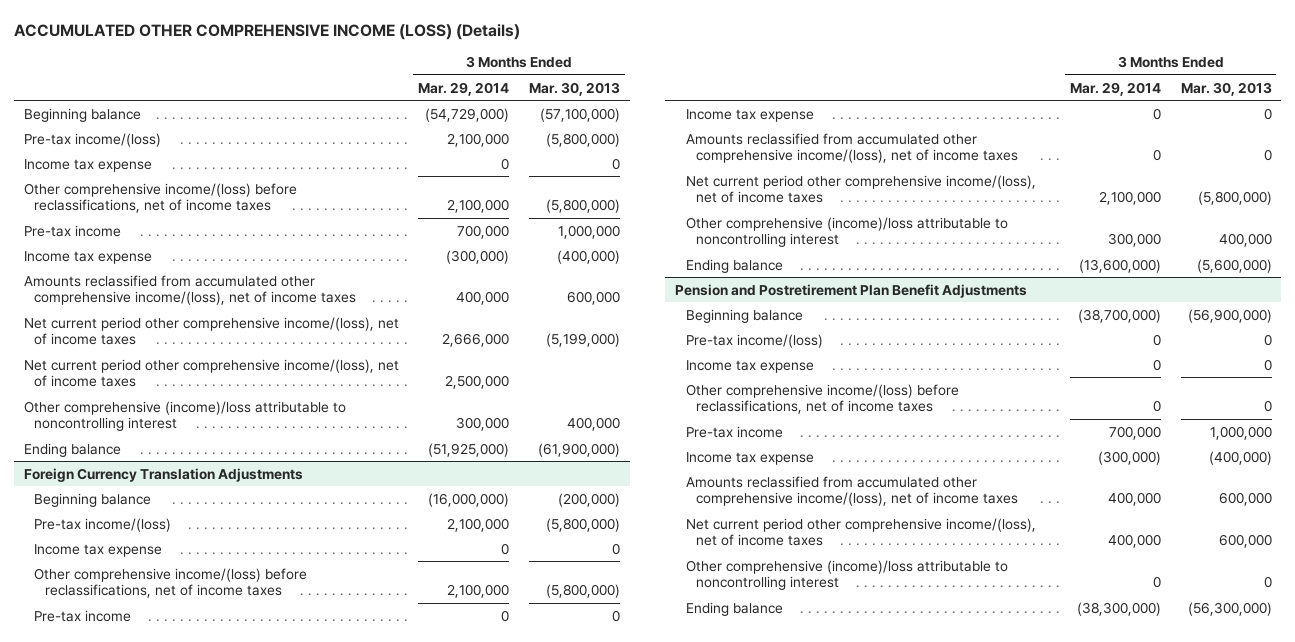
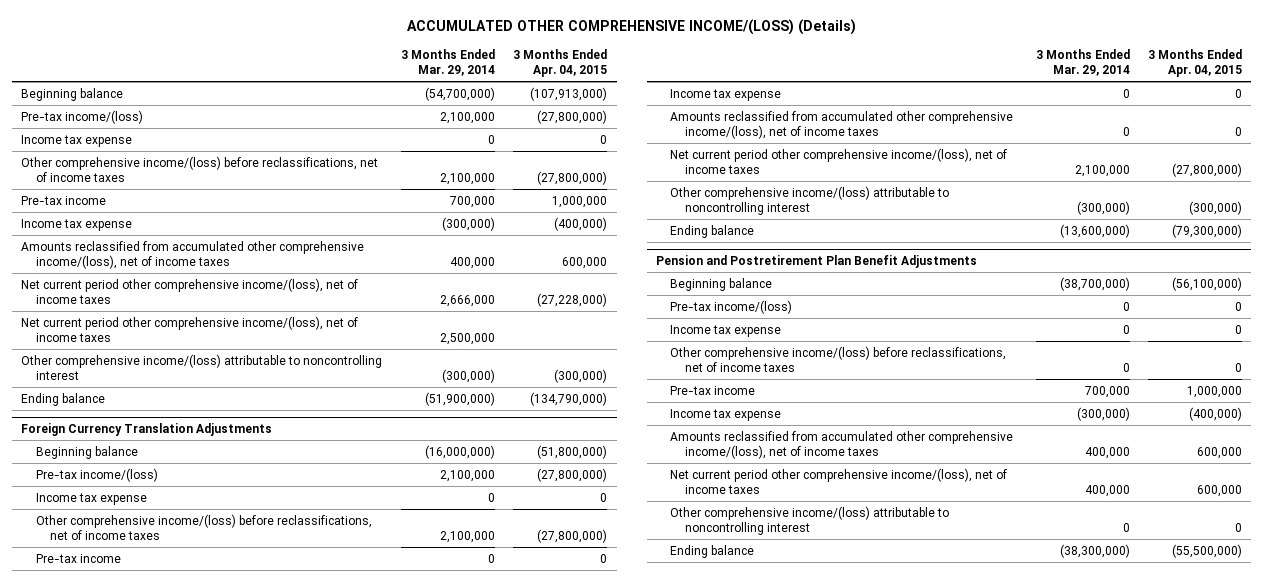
[13,23,520,40] ACCUMULATED OTHER COMPREHENSIVE INCOME (LOSS) (Details) -> [406,19,856,36] ACCUMULATED OTHER COMPREHENSIVE INCOME/(LOSS) (Details)
[529,81,621,96] Mar. 30, 2013 -> none
none -> [513,48,608,78] 3 Months Ended Apr. 04, 2015
[425,107,510,122] (54,729,000) -> [424,86,495,101] (54,700,000)
[23,400,346,431] Other comprehensive (income)/loss attributable to noncontrolling interest -> [21,353,383,380] Other comprehensive income/(loss) attributable to noncontrolling interest
[456,416,510,431] 300,000 -> [441,368,495,383] (300,000)
[428,442,510,457] (51,925,000) -> [424,391,495,406] (51,900,000)
[685,216,1008,247] Other comprehensive (income)/loss attributable to noncontrolling interest -> [670,185,950,215] Other comprehensive income/(loss) attributable to noncontrolling interest
[1107,232,1161,247] 300,000 -> [1076,200,1130,215] (300,000)
[685,559,1008,590] Other comprehensive (income)/loss attributable to noncontrolling interest -> [670,505,950,535] Other comprehensive income/(loss) attributable to noncontrolling interest

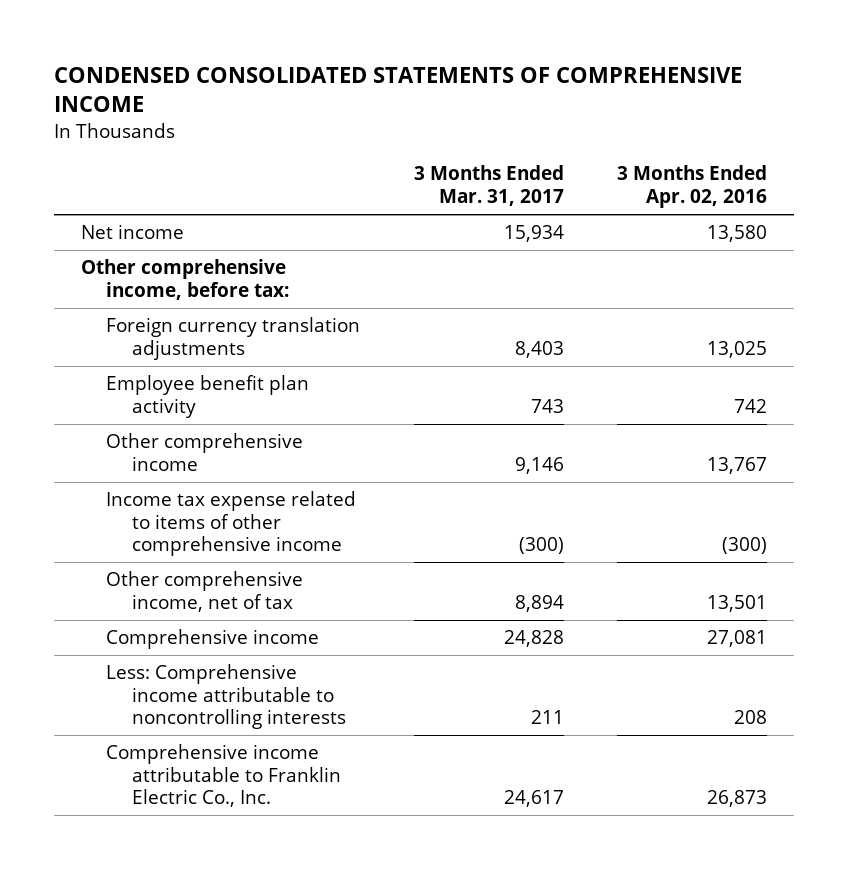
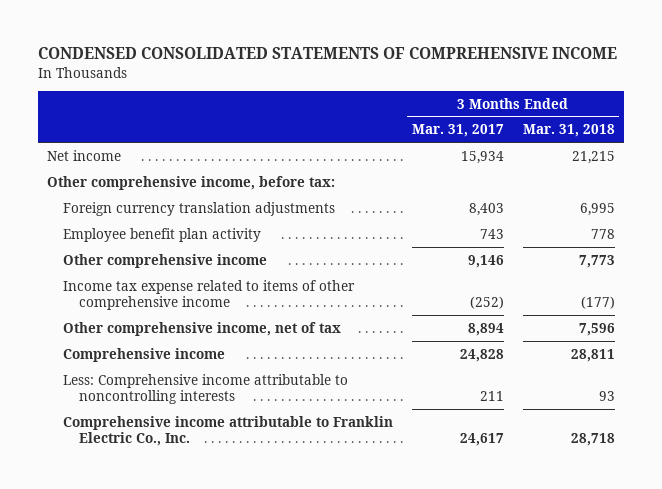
[617,165,768,209] 3 Months Ended Apr. 02, 2016 -> none
none -> [522,124,615,138] Mar. 31, 2018
[518,537,564,555] (300) -> [469,295,504,309] (252)

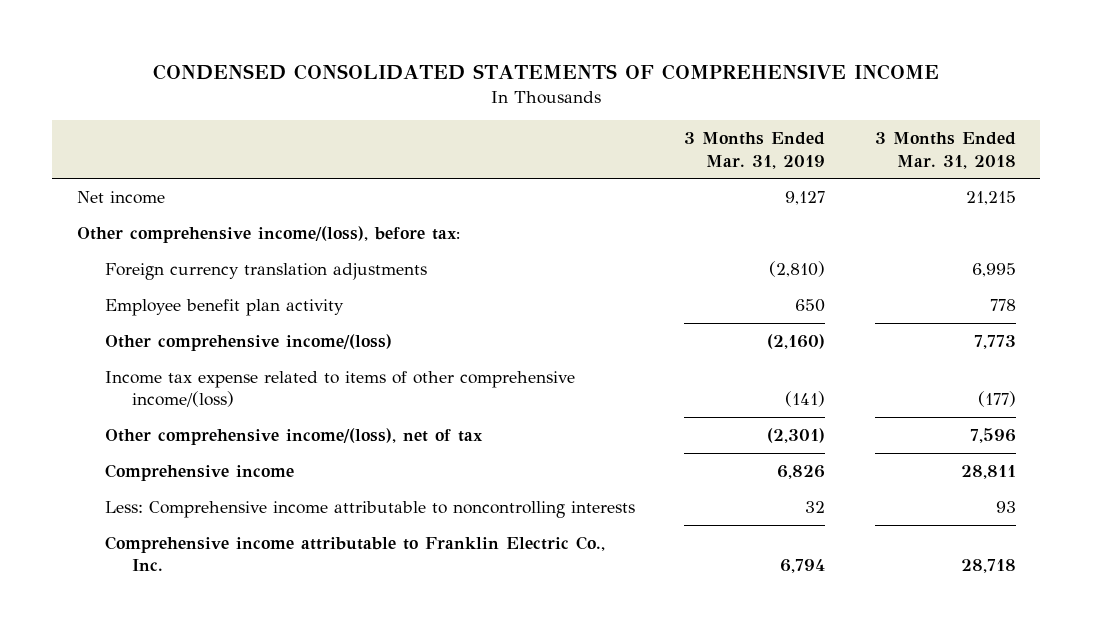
[411,124,504,138] Mar. 31, 2017 -> none
none -> [684,131,826,169] 3 Months Ended Mar. 31, 2019
[47,175,336,190] Other comprehensive income, before tax: -> [76,225,460,243] Other comprehensive income/(loss), before tax:
[63,253,268,268] Other comprehensive income -> [104,333,392,351] Other comprehensive income/(loss)
[63,279,356,310] Income tax expense related to items of other comprehensive income -> [104,370,575,408] Income tax expense related to items of other comprehensive income/(loss)
[63,321,342,336] Other comprehensive income, net of tax -> [104,427,483,445] Other comprehensive income/(loss), net of tax

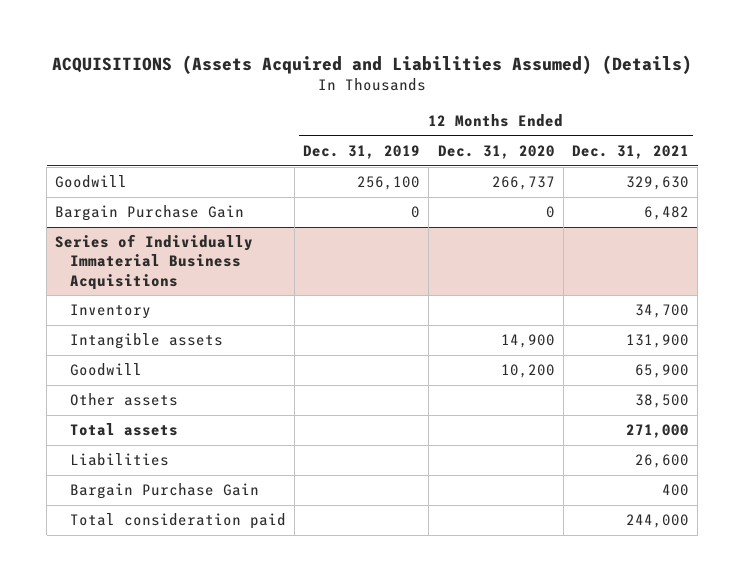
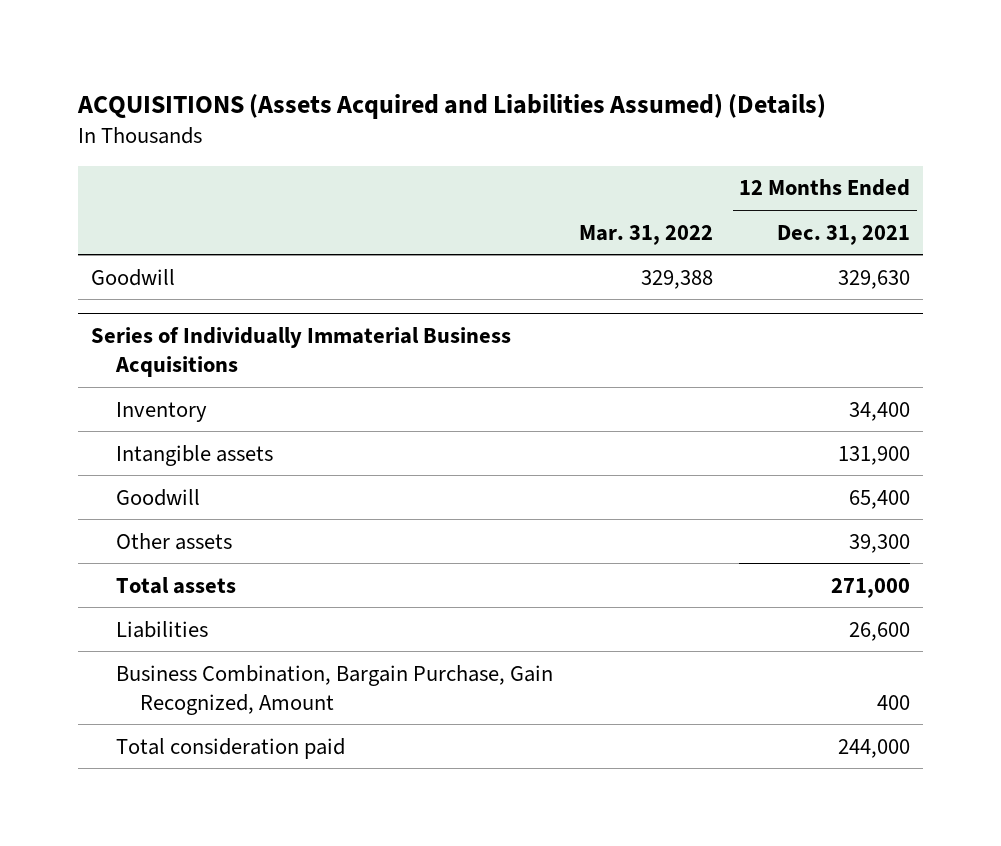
[303,144,421,159] Dec. 31, 2019 -> none
[437,144,555,159] Dec. 31, 2020 -> none
none -> [578,224,713,245] Mar. 31, 2022
[55,205,245,222] Bargain Purchase Gain -> none
[634,304,689,319] 34,700 -> [849,401,911,421] 34,400
[634,364,689,379] 65,900 -> [849,489,911,509] 65,400
[634,394,689,409] 38,500 -> [849,533,911,553] 39,300
[69,483,259,500] Bargain Purchase Gain -> [115,664,553,715] Business Combination, Bargain Purchase, Gain Recognized, Amount

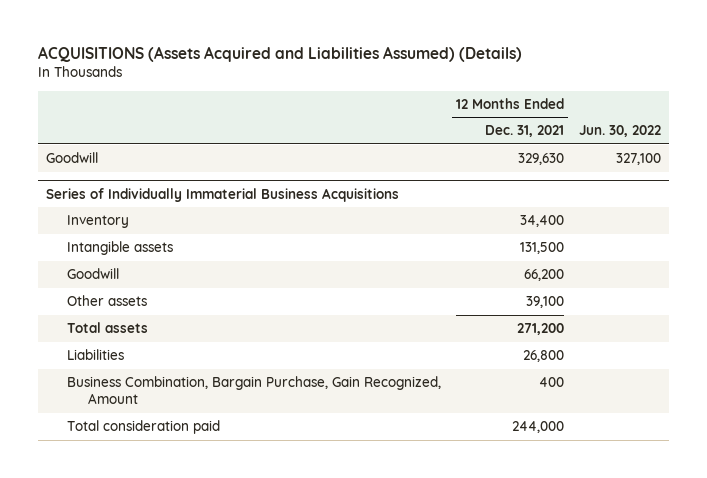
[578,224,713,245] Mar. 31, 2022 -> none
none -> [579,125,662,138] Jun. 30, 2022
[838,445,911,465] 131,900 -> [519,242,564,255] 131,500
[849,489,911,509] 65,400 -> [523,269,564,282] 66,200
[849,533,911,553] 39,300 -> [525,296,564,309] 39,100
[831,577,911,598] 271,000 -> [516,323,564,336] 271,200
[849,621,911,641] 26,600 -> [522,350,564,363] 26,800

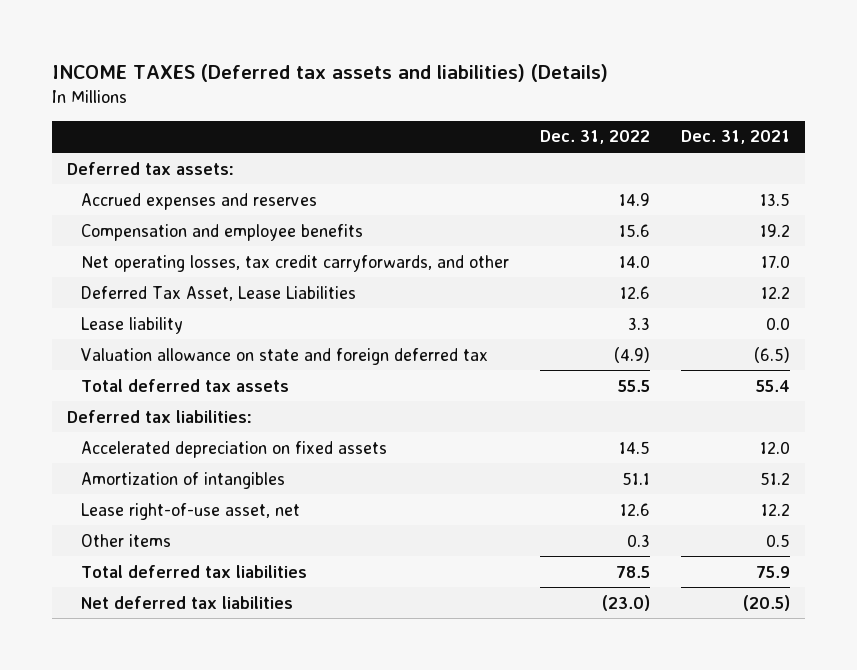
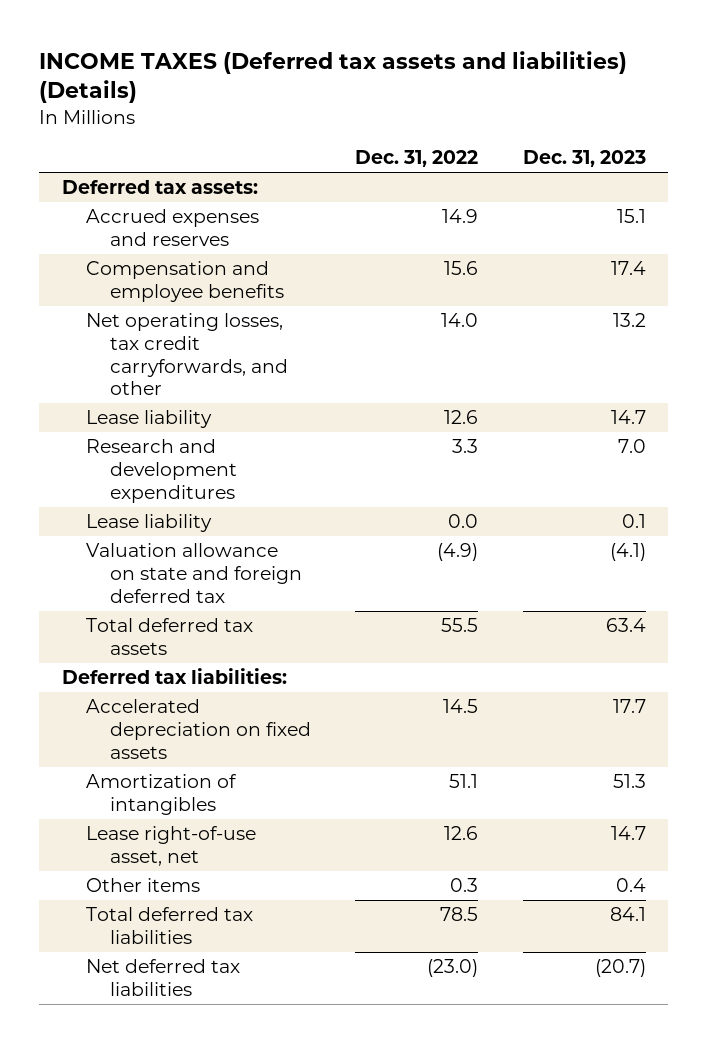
[680,130,790,145] Dec. 31, 2021 -> none
none -> [522,150,646,168] Dec. 31, 2023
[81,285,357,301] Deferred Tax Asset, Lease Liabilities -> [85,410,212,429] Lease liability
none -> [85,439,237,503] Research and development expenditures
[627,316,650,330] 3.3 -> [448,514,479,529] 0.0

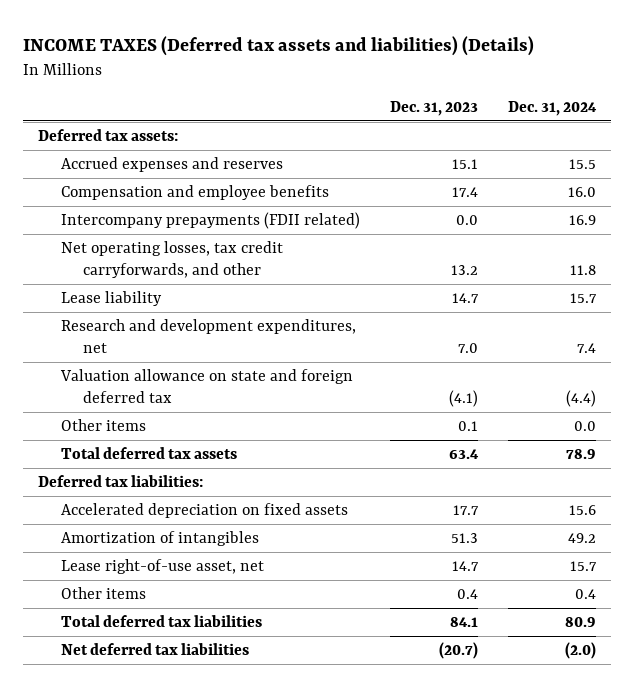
[355,150,479,168] Dec. 31, 2022 -> none
none -> [507,100,597,116] Dec. 31, 2024
none -> [60,212,360,230] Intercompany prepayments (FDII related)
[85,514,212,533] Lease liability -> none
[85,439,237,503] Research and development expenditures -> [60,319,356,353] Research and development expenditures, net
none -> [60,419,146,432] Other items

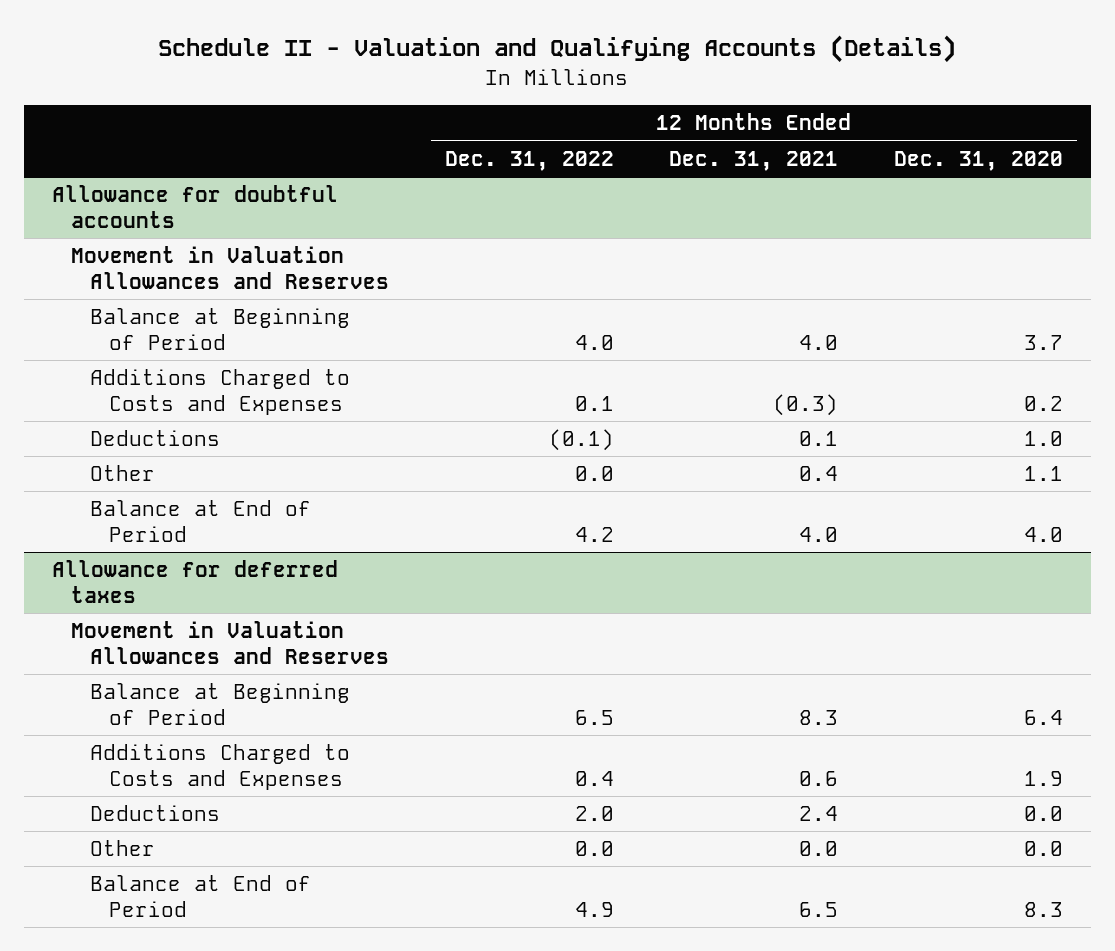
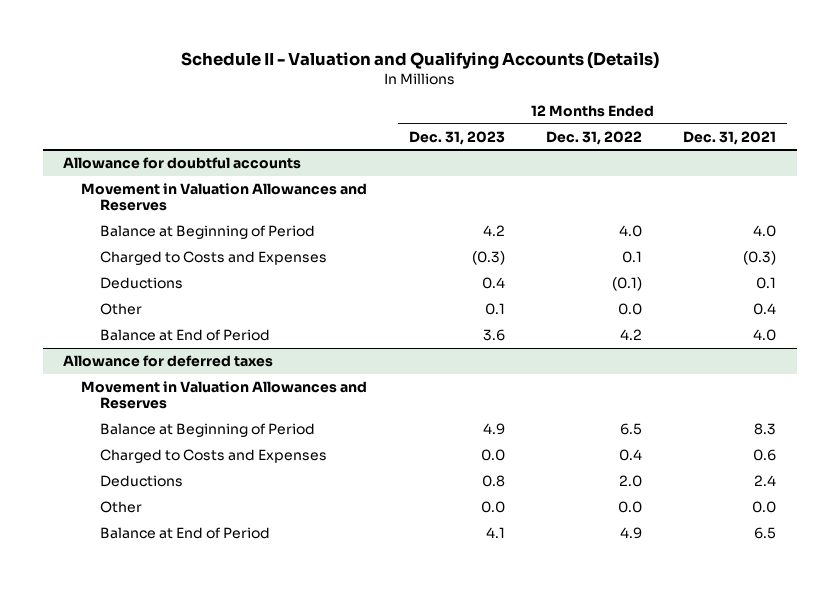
[893,150,1063,171] Dec. 31, 2020 -> none
none -> [408,130,505,145] Dec. 31, 2023
[90,368,351,416] Additions Charged to Costs and Expenses -> [99,250,327,265] Charged to Costs and Expenses
[90,743,351,791] Additions Charged to Costs and Expenses -> [99,448,327,463] Charged to Costs and Expenses

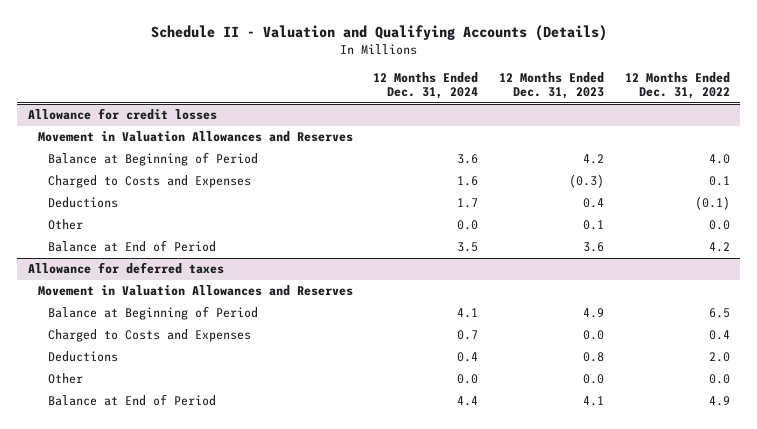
[683,130,777,145] Dec. 31, 2021 -> none
none -> [373,71,479,100] 12 Months Ended Dec. 31, 2024
[63,156,302,169] Allowance for doubtful accounts -> [27,108,217,121] Allowance for credit losses

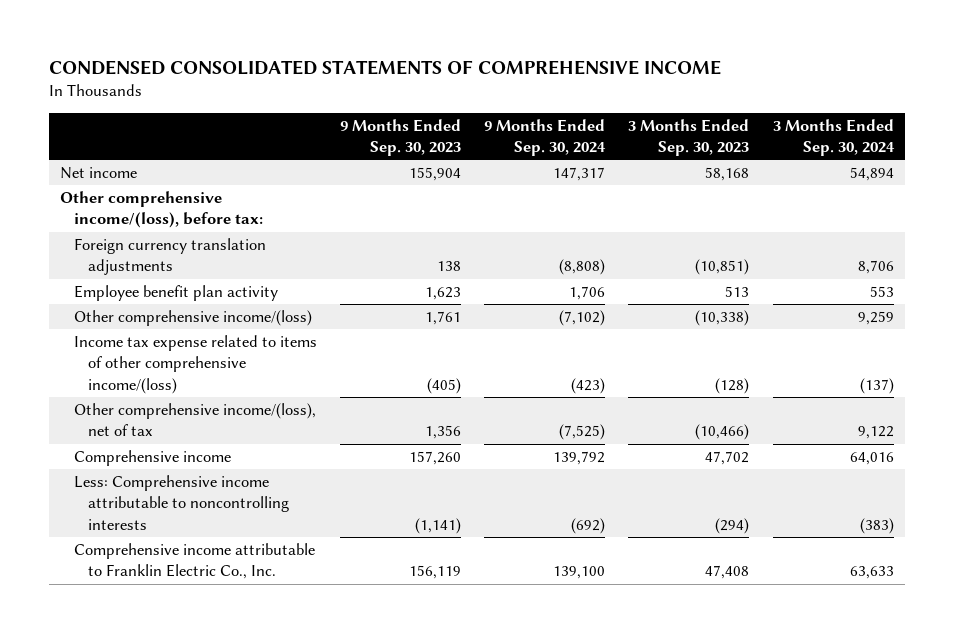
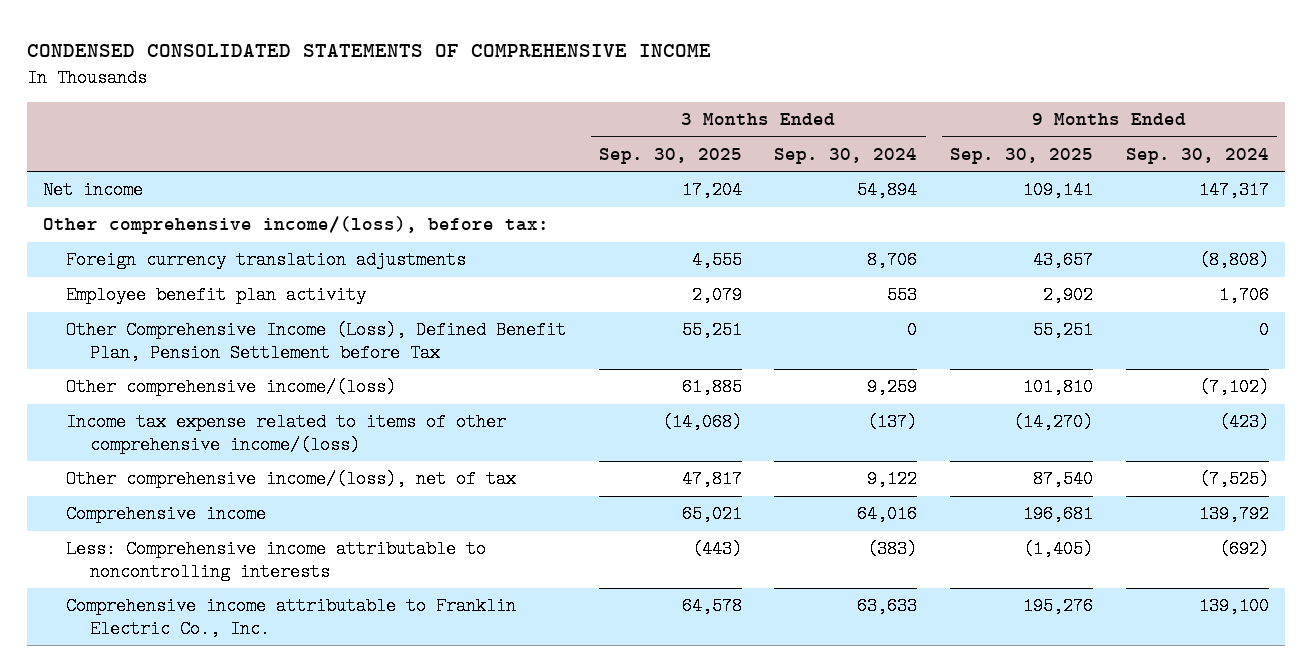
[340,118,462,157] 9 Months Ended Sep. 30, 2023 -> none
[628,118,750,157] 3 Months Ended Sep. 30, 2023 -> none
none -> [598,147,742,164] Sep. 30, 2025
none -> [949,147,1093,164] Sep. 30, 2025
none -> [66,321,567,362] Other Comprehensive Income (Loss), Defined Benefit Plan, Pension Settlement before Tax

